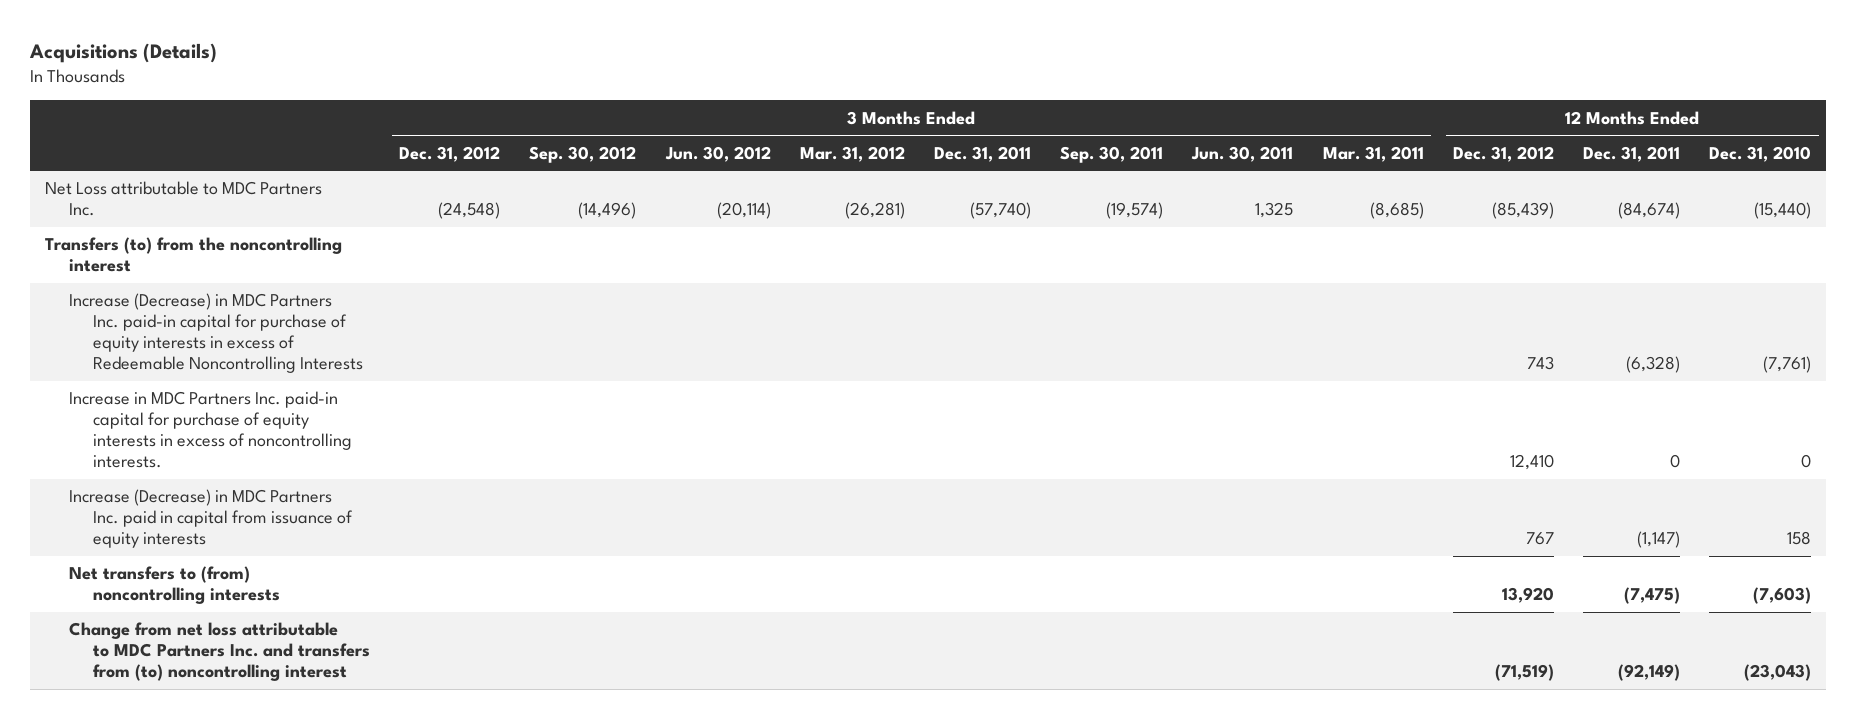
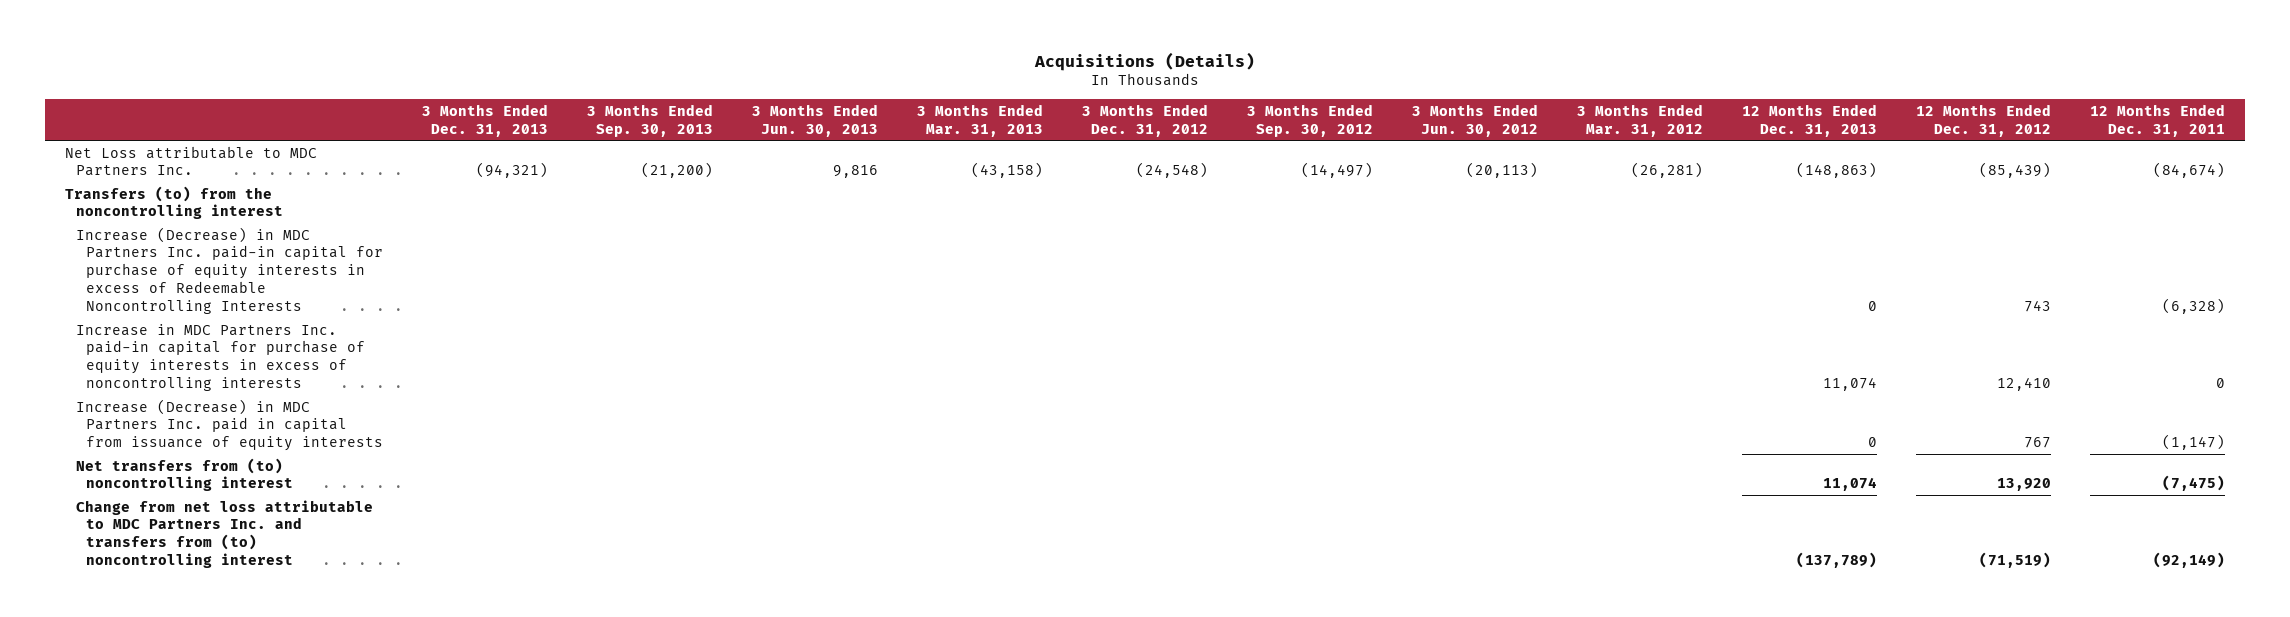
[933,145,1031,162] Dec. 31, 2011 -> none
[1060,145,1164,163] Sep. 30, 2011 -> none
[1191,145,1294,162] Jun. 30, 2011 -> none
[1322,145,1424,162] Mar. 31, 2011 -> none
[1709,145,1812,162] Dec. 31, 2010 -> none
none -> [422,103,549,137] 3 Months Ended Dec. 31, 2013
none -> [587,103,714,137] 3 Months Ended Sep. 30, 2013
none -> [752,103,879,137] 3 Months Ended Jun. 30, 2013
none -> [917,103,1044,137] 3 Months Ended Mar. 31, 2013
none -> [1742,103,1878,137] 12 Months Ended Dec. 31, 2013
[578,202,637,220] (14,496) -> [1301,162,1374,179] (14,497)
[716,202,771,220] (20,114) -> [1466,162,1539,179] (20,113)
[68,391,352,469] Increase in MDC Partners Inc. paid-in capital for purchase of equity interests in excess of noncontrolling interests. -> [75,323,366,392] Increase in MDC Partners Inc. paid-in capital for purchase of equity interests in excess of noncontrolling interests
[68,566,280,605] Net transfers to (from) noncontrolling interests -> [75,457,294,492] Net transfers from (to) noncontrolling interest

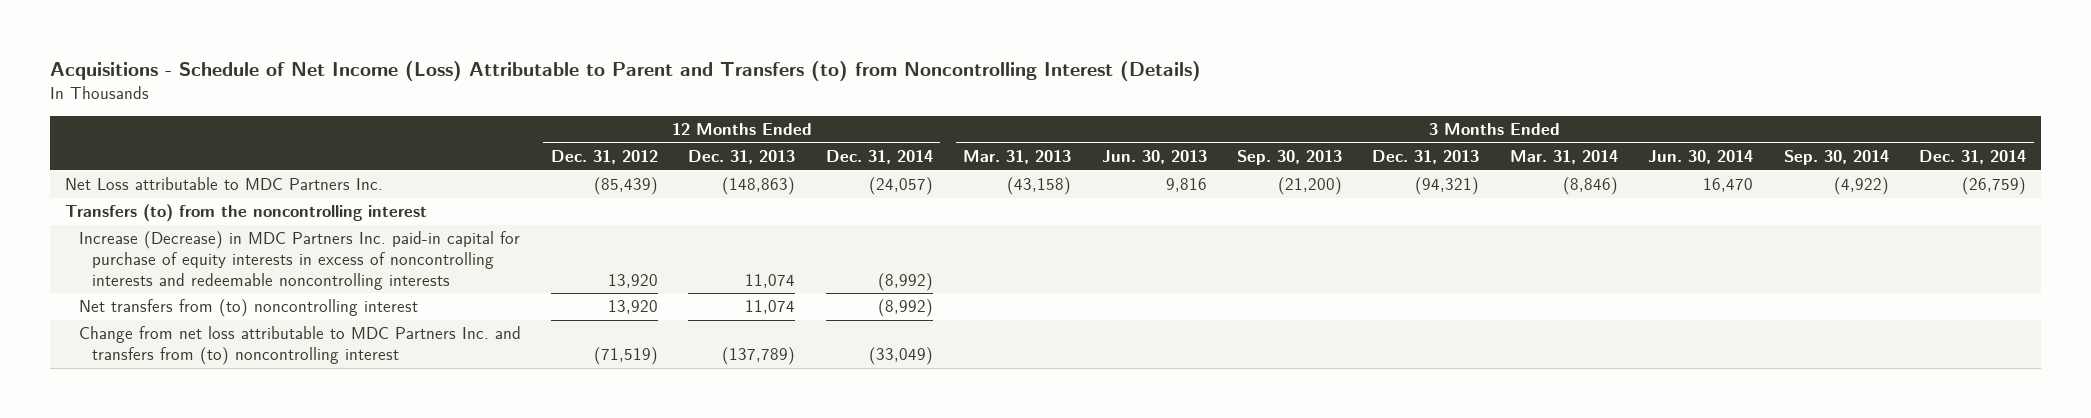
[1034,51,1256,71] Acquisitions (Details) -> [50,61,1202,82] Acquisitions - Schedule of Net Income (Loss) Attributable to Parent and Transfers (to) from Noncontrolling Interest (Details)
[1082,103,1209,137] 3 Months Ended Dec. 31, 2012 -> none
[1247,103,1374,137] 3 Months Ended Sep. 30, 2012 -> none
[1412,103,1539,137] 3 Months Ended Jun. 30, 2012 -> none
[1577,103,1704,137] 3 Months Ended Mar. 31, 2012 -> none
[2090,103,2226,137] 12 Months Ended Dec. 31, 2011 -> none
none -> [825,150,933,165] Dec. 31, 2014
none -> [1509,150,1618,165] Mar. 31, 2014
none -> [1648,150,1754,165] Jun. 30, 2014
none -> [1783,150,1889,166] Sep. 30, 2014
none -> [1919,150,2027,165] Dec. 31, 2014
[75,226,384,314] Increase (Decrease) in MDC Partners Inc. paid-in capital for purchase of equity interests in excess of Redeemable Noncontrolling Interests -> none
[75,398,384,452] Increase (Decrease) in MDC Partners Inc. paid in capital from issuance of equity interests -> none
[75,323,366,392] Increase in MDC Partners Inc. paid-in capital for purchase of equity interests in excess of noncontrolling interests -> [78,231,520,290] Increase (Decrease) in MDC Partners Inc. paid-in capital for purchase of equity interests in excess of noncontrolling interests and redeemable noncontrolling interests
[1997,377,2052,392] 12,410 -> [607,273,658,288] 13,920

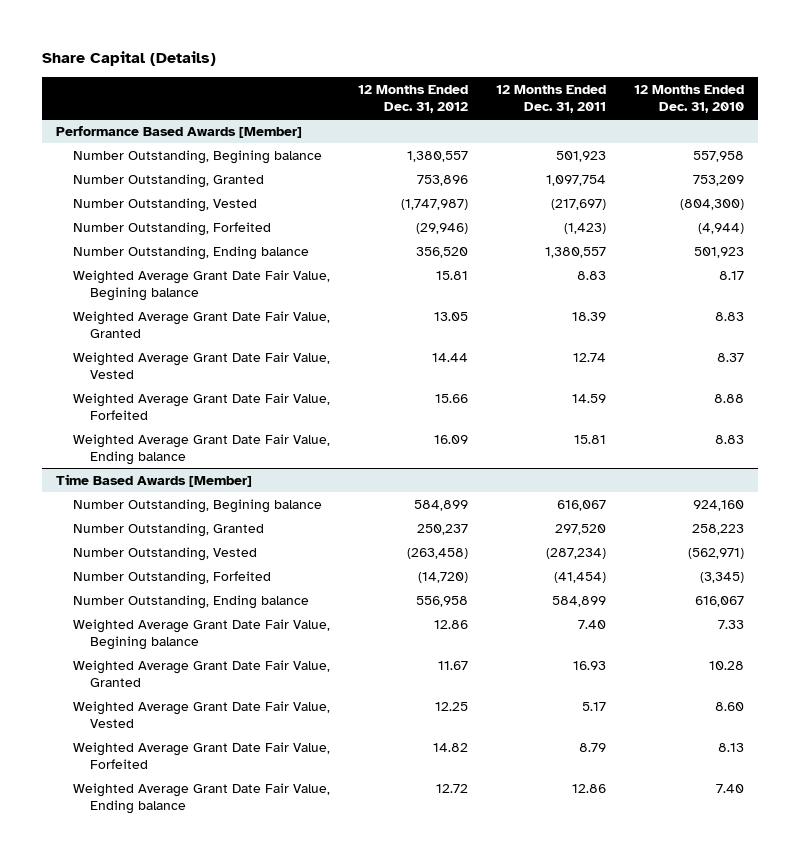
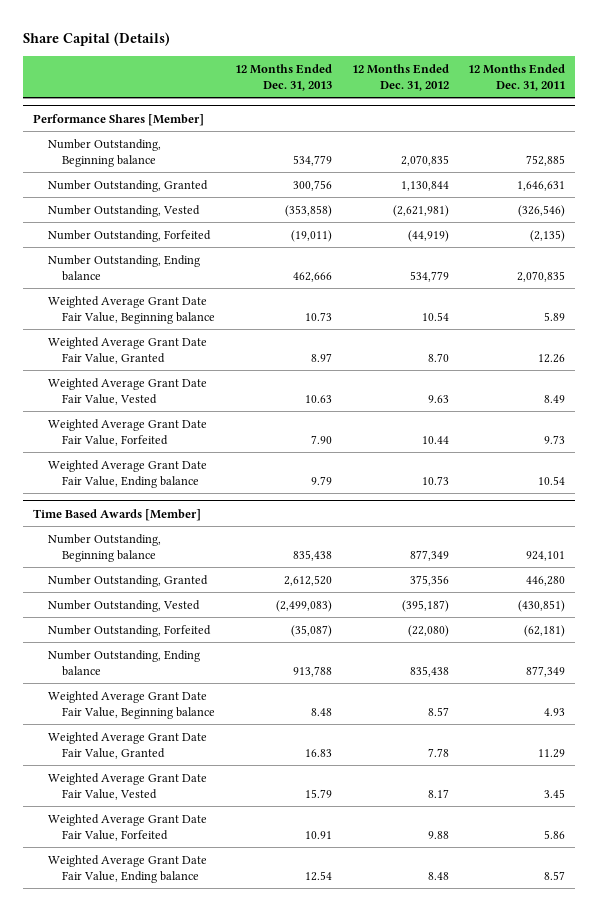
[634,84,745,113] 12 Months Ended Dec. 31, 2010 -> none
none -> [235,63,333,91] 12 Months Ended Dec. 31, 2013
[56,125,303,138] Performance Based Awards [Member] -> none
none -> [33,113,205,126] Performance Shares [Member]
[72,149,322,164] Number Outstanding, Begining balance -> [47,138,161,167] Number Outstanding, Beginning balance
[406,150,468,162] 1,380,557 -> [400,154,449,166] 2,070,835
[555,150,606,162] 501,923 -> [526,154,566,166] 752,885
[416,174,468,186] 753,896 -> [400,180,449,191] 1,130,844
[545,174,606,186] 1,097,754 -> [517,180,566,191] 1,646,631
[400,198,468,210] (1,747,987) -> [392,204,449,217] (2,621,981)
[550,198,606,210] (217,697) -> [518,204,566,217] (326,546)
[415,222,468,234] (29,946) -> [407,229,449,242] (44,919)
[563,222,606,234] (1,423) -> [530,229,566,242] (2,135)
[415,246,468,258] 356,520 -> [409,270,449,282] 534,779
[544,246,606,258] 1,380,557 -> [517,270,566,282] 2,070,835
[72,269,330,301] Weighted Average Grant Date Fair Value, Begining balance -> [47,295,216,324] Weighted Average Grant Date Fair Value, Beginning balance
[435,270,468,280] 15.81 -> [421,311,449,321] 10.54
[576,270,606,280] 8.83 -> [544,311,566,321] 5.89
[433,311,468,321] 13.05 -> [427,352,449,362] 8.70
[571,311,606,321] 18.39 -> [538,353,566,363] 12.26
[431,352,468,362] 14.44 -> [427,394,449,403] 9.63
[572,352,606,362] 12.74 -> [544,394,566,403] 8.49
[434,393,468,403] 15.66 -> [421,435,449,444] 10.44
[571,393,606,403] 14.59 -> [544,434,566,444] 9.73
[433,434,468,444] 16.09 -> [421,475,449,485] 10.73
[573,434,606,444] 15.81 -> [538,475,566,485] 10.54
[72,498,322,513] Number Outstanding, Begining balance -> [47,533,161,562] Number Outstanding, Beginning balance
[413,499,468,511] 584,899 -> [409,549,449,561] 877,349
[556,499,606,511] 616,067 -> [526,550,566,561] 924,101
[416,523,468,535] 250,237 -> [409,574,449,586] 375,356
[554,523,606,535] 297,520 -> [526,575,566,586] 446,280
[406,547,468,559] (263,458) -> [401,599,449,612] (395,187)
[545,547,606,559] (287,234) -> [518,599,566,612] (430,851)
[417,571,468,583] (14,720) -> [407,624,449,637] (22,080)
[553,571,606,583] (41,454) -> [524,624,566,637] (62,181)
[415,595,468,607] 556,958 -> [409,665,449,677] 835,438
[551,595,606,607] 584,899 -> [526,665,566,677] 877,349
[72,618,330,650] Weighted Average Grant Date Fair Value, Begining balance -> [47,690,216,719] Weighted Average Grant Date Fair Value, Beginning balance
[433,619,468,629] 12.86 -> [427,706,449,716] 8.57
[577,619,606,629] 7.40 -> [544,707,566,716] 4.93
[437,660,468,670] 11.67 -> [427,747,449,757] 7.78
[572,660,606,670] 16.93 -> [538,748,566,758] 11.29
[434,701,468,711] 12.25 -> [427,788,449,798] 8.17
[581,701,606,711] 5.17 -> [544,788,566,798] 3.45
[432,742,468,752] 14.82 -> [427,830,449,839] 9.88
[578,742,606,752] 8.79 -> [544,829,566,839] 5.86
[435,783,468,793] 12.72 -> [427,871,449,880] 8.48
[571,783,606,793] 12.86 -> [544,870,566,880] 8.57

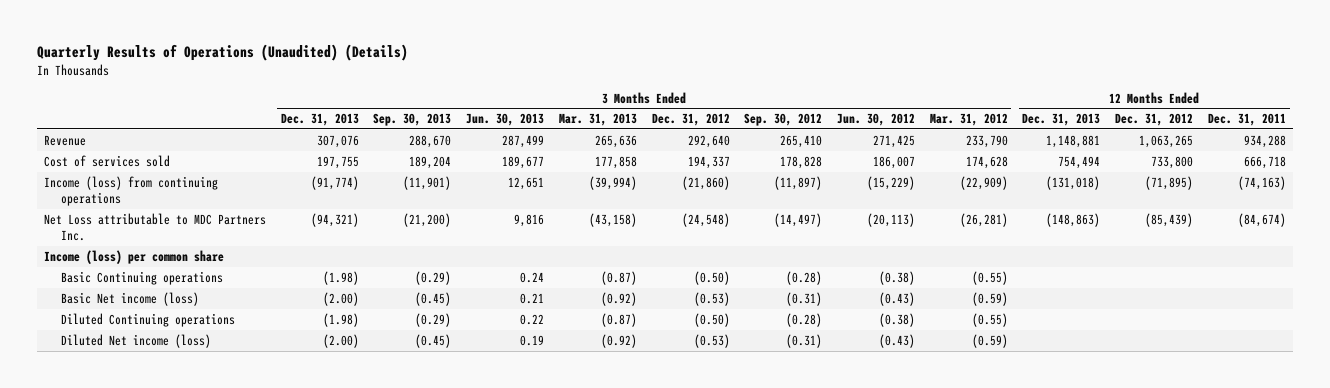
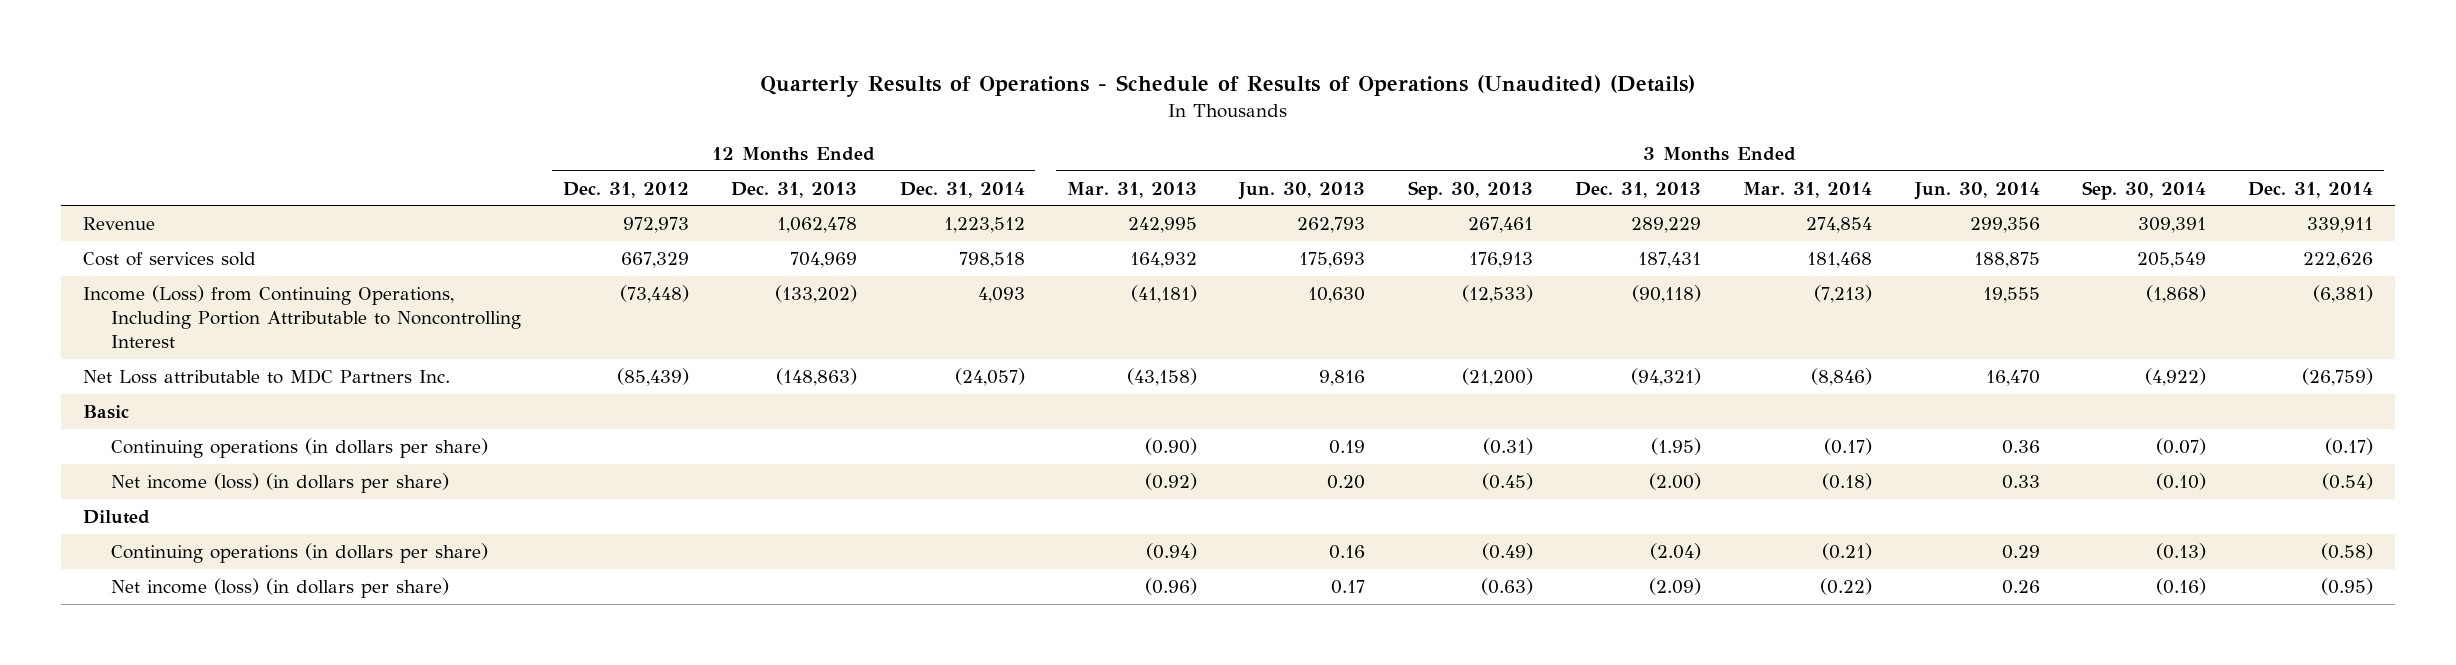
[36,43,408,61] Quarterly Results of Operations (Unaudited) (Details) -> [759,75,1695,98] Quarterly Results of Operations - Schedule of Results of Operations (Unaudited) (Details)
[651,113,730,127] Dec. 31, 2012 -> none
[744,113,823,127] Sep. 30, 2012 -> none
[836,113,915,127] Jun. 30, 2012 -> none
[929,113,1008,127] Mar. 31, 2012 -> none
[1207,113,1286,127] Dec. 31, 2011 -> none
none -> [899,181,1025,198] Dec. 31, 2014
none -> [1743,181,1873,198] Mar. 31, 2014
none -> [1913,181,2040,200] Jun. 30, 2014
none -> [2082,180,2207,200] Sep. 30, 2014
none -> [2248,181,2374,198] Dec. 31, 2014
[43,175,218,207] Income (loss) from continuing operations -> none
[316,134,359,148] 307,076 -> [1631,216,1702,233] 289,229
[409,134,452,148] 288,670 -> [1467,216,1533,233] 267,461
[502,134,545,148] 287,499 -> [1297,216,1366,233] 262,793
[594,134,637,148] 265,636 -> [1127,216,1197,233] 242,995
[1046,134,1101,148] 1,148,881 -> [777,216,858,233] 1,062,478
[1139,134,1194,148] 1,063,265 -> [622,216,689,233] 972,973
[316,155,359,169] 197,755 -> [1638,251,1702,268] 187,431
[409,155,452,169] 189,204 -> [1468,251,1533,268] 176,913
[502,155,545,169] 189,677 -> [1299,251,1366,268] 175,693
[594,155,637,169] 177,858 -> [1129,251,1197,268] 164,932
[1058,155,1101,169] 754,494 -> [790,251,858,268] 704,969
[1151,155,1194,169] 733,800 -> [620,251,689,268] 667,329
none -> [82,284,521,349] Income (Loss) from Continuing Operations, Including Portion Attributable to Noncontrolling Interest
[43,249,224,264] Income (loss) per common share -> none
none -> [82,404,129,419] Basic
[60,270,223,285] Basic Continuing operations -> [110,437,488,458] Continuing operations (in dollars per share)
[322,270,359,285] (1.98) -> [1651,437,1702,455] (1.95)
[415,270,452,285] (0.29) -> [1482,437,1533,455] (0.31)
[520,271,545,283] 0.24 -> [1329,439,1366,454] 0.19
[600,270,637,285] (0.87) -> [1144,437,1197,455] (0.90)
[60,291,199,306] Basic Net income (loss) -> [110,472,449,493] Net income (loss) (in dollars per share)
[520,292,545,304] 0.21 -> [1327,474,1366,489] 0.20
none -> [82,509,150,524] Diluted
[60,312,235,327] Diluted Continuing operations -> [110,542,488,563] Continuing operations (in dollars per share)
[322,312,359,327] (1.98) -> [1650,542,1702,560] (2.04)
[415,312,452,327] (0.29) -> [1481,542,1533,560] (0.49)
[520,313,545,325] 0.22 -> [1329,544,1366,559] 0.16
[600,312,637,327] (0.87) -> [1145,542,1197,560] (0.94)
[60,333,211,348] Diluted Net income (loss) -> [110,577,449,598] Net income (loss) (in dollars per share)
[322,333,359,348] (2.00) -> [1649,577,1702,595] (2.09)
[415,333,452,348] (0.45) -> [1480,577,1533,595] (0.63)
[520,334,545,346] 0.19 -> [1331,579,1366,594] 0.17
[600,333,637,348] (0.92) -> [1144,577,1197,595] (0.96)

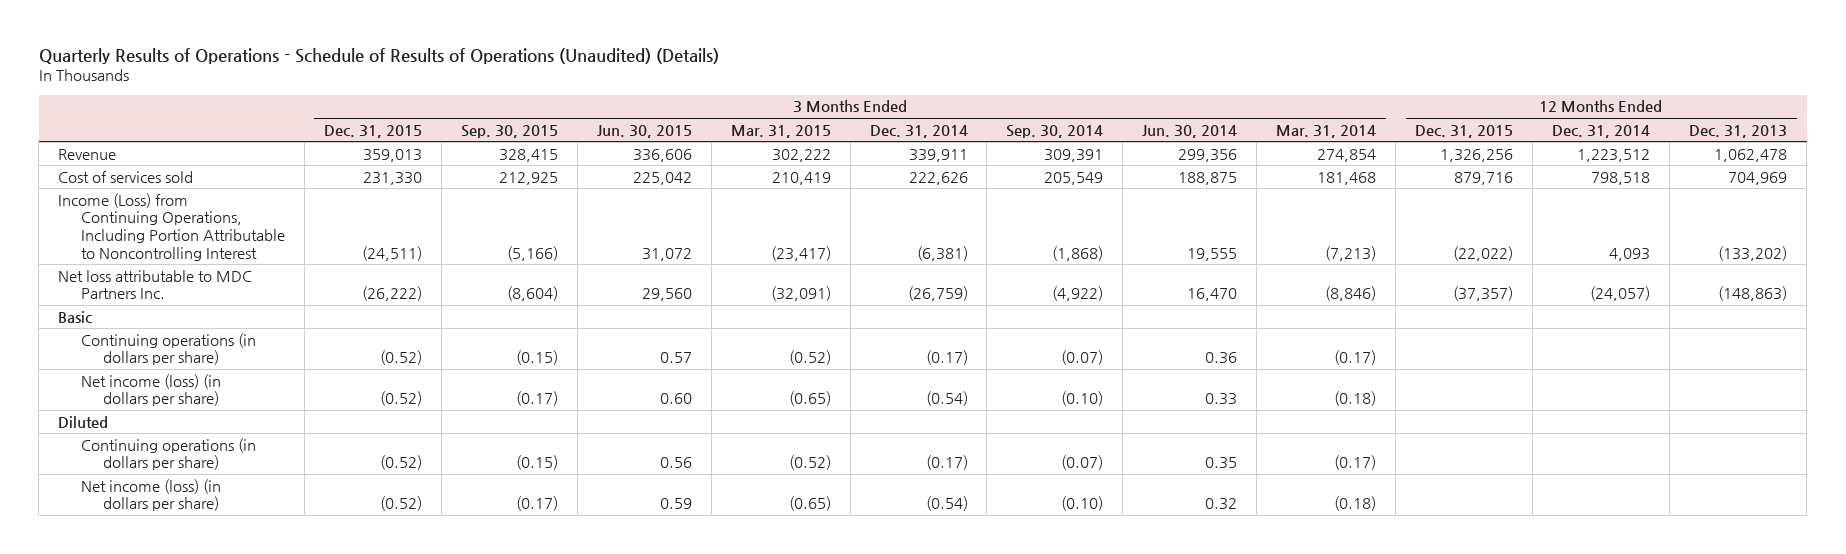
[562,181,689,198] Dec. 31, 2012 -> none
[1066,181,1197,198] Mar. 31, 2013 -> none
[1238,181,1366,200] Jun. 30, 2013 -> none
[1407,180,1533,200] Sep. 30, 2013 -> none
[1575,181,1702,198] Dec. 31, 2013 -> none
none -> [323,124,422,138] Dec. 31, 2015
none -> [460,124,558,138] Sep. 30, 2015
none -> [596,124,692,138] Jun. 30, 2015
none -> [730,124,831,138] Mar. 31, 2015
none -> [1415,124,1514,138] Dec. 31, 2015
[82,368,450,384] Net Loss attributable to MDC Partners Inc. -> [58,269,253,300] Net loss attributable to MDC Partners Inc.
[1822,542,1873,560] (0.21) -> [1334,455,1377,471] (0.17)
[2001,544,2040,559] 0.29 -> [1205,457,1238,470] 0.35
[2156,542,2207,560] (0.13) -> [1061,455,1104,471] (0.07)
[2321,542,2374,560] (0.58) -> [925,455,968,471] (0.17)
[1820,577,1873,595] (0.22) -> [1334,496,1377,512] (0.18)
[2001,579,2040,594] 0.26 -> [1205,498,1238,511] 0.32
[2156,577,2207,595] (0.16) -> [1061,496,1104,512] (0.10)
[2321,577,2374,595] (0.95) -> [925,496,968,512] (0.54)

